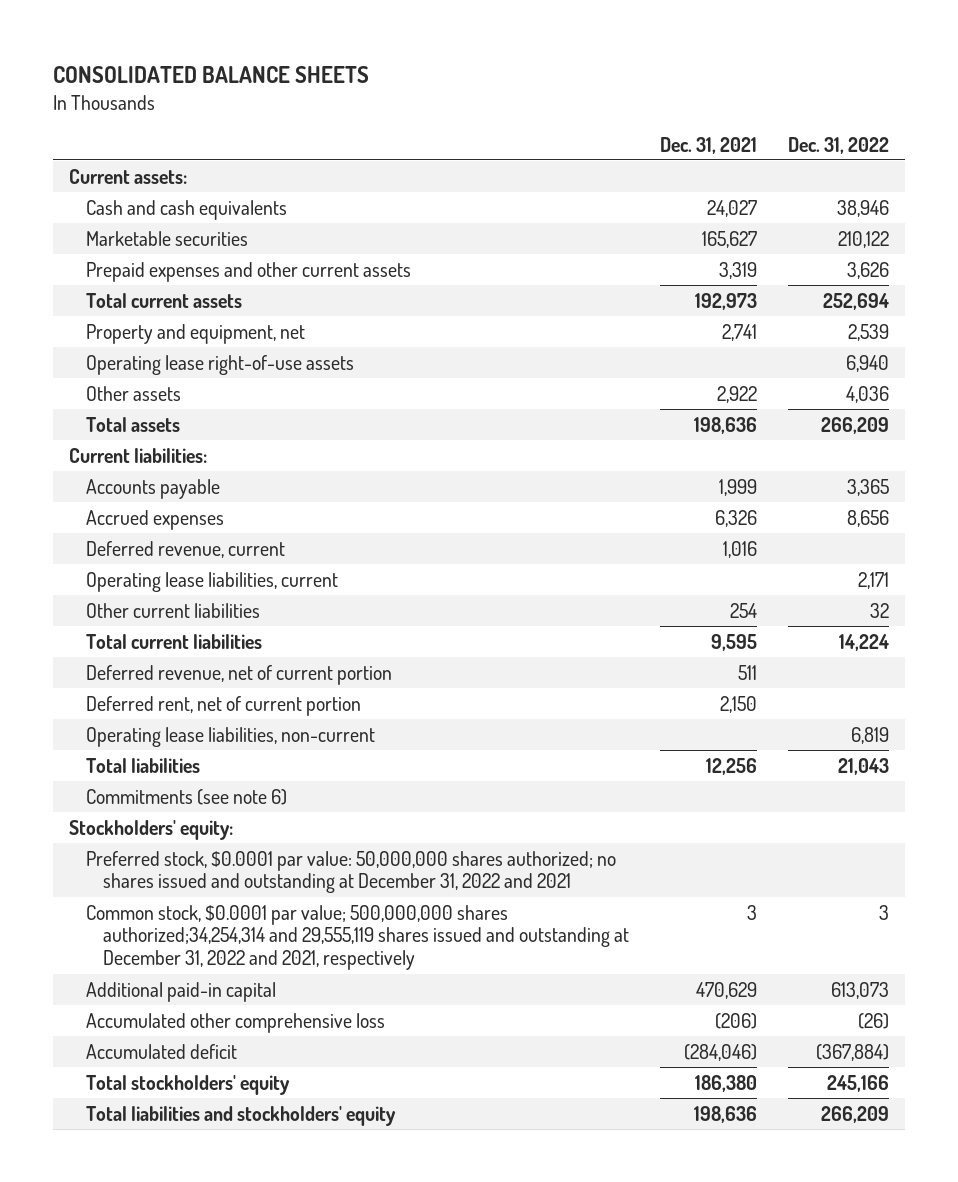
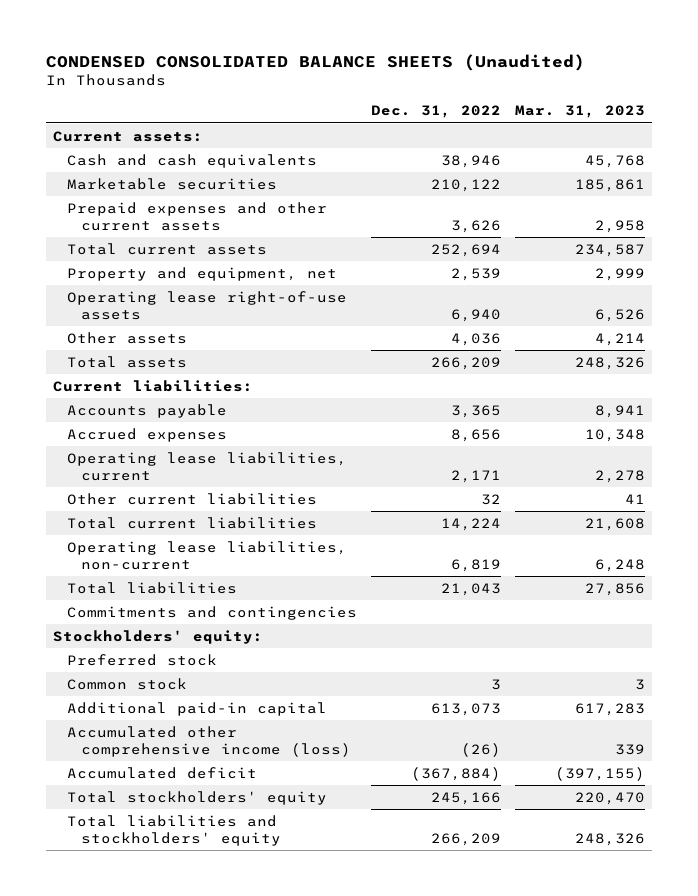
[53,66,370,84] CONSOLIDATED BALANCE SHEETS -> [45,53,585,71] CONDENSED CONSOLIDATED BALANCE SHEETS (Unaudited)
[660,136,758,154] Dec. 31, 2021 -> none
none -> [515,105,646,119] Mar. 31, 2023
[85,540,285,558] Deferred revenue, current -> none
[85,664,392,685] Deferred revenue, net of current portion -> none
[85,695,361,716] Deferred rent, net of current portion -> none
[85,788,287,805] Commitments (see note 6) -> [66,605,357,620] Commitments and contingencies
[85,850,616,894] Preferred stock, $0.0001 par value: 50,000,000 shares authorized; no shares issued and outstanding at December 31, 2022 and 2021 -> [66,653,217,666] Preferred stock
[85,904,629,971] Common stock, $0.0001 par value; 500,000,000 shares authorized;34,254,314 and 29,555,119 shares issued and outstanding at December 31, 2022 and 2021, respectively -> [66,677,187,690] Common stock
[85,1012,385,1033] Accumulated other comprehensive loss -> [66,725,351,757] Accumulated other comprehensive income (loss)

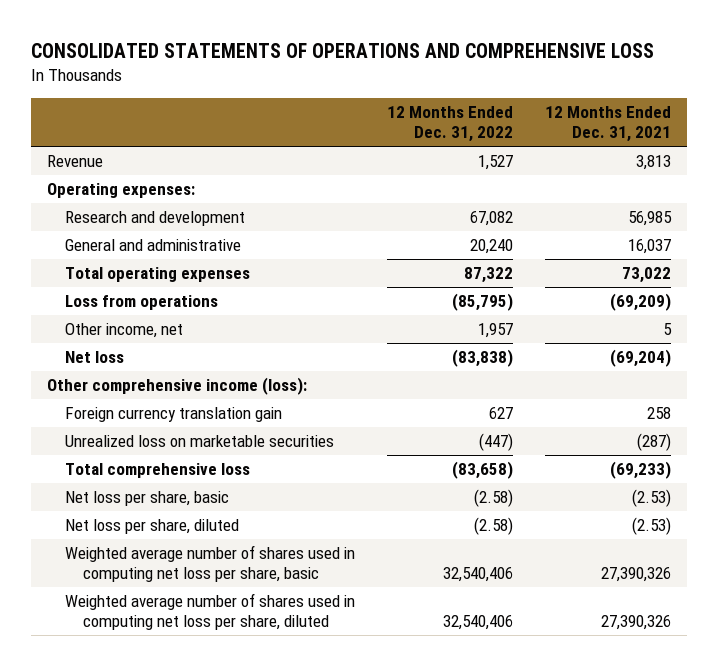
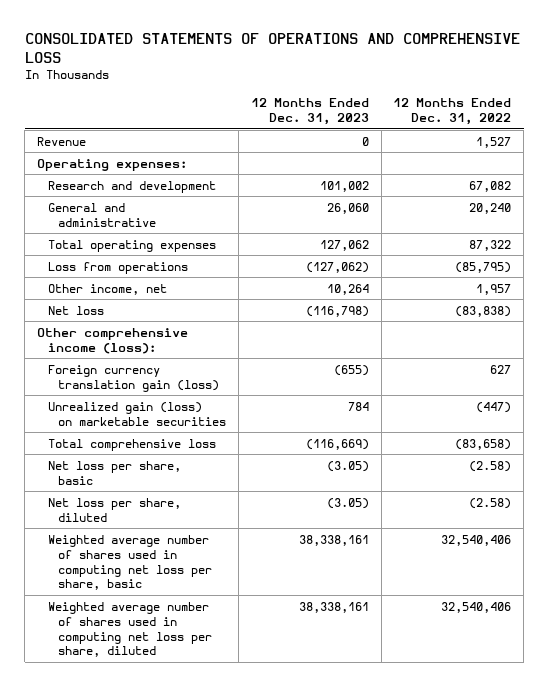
[544,105,671,143] 12 Months Ended Dec. 31, 2021 -> none
none -> [250,98,369,126] 12 Months Ended Dec. 31, 2023
[64,406,282,422] Foreign currency translation gain -> [47,364,220,392] Foreign currency translation gain (loss)
[64,434,334,447] Unrealized loss on marketable securities -> [47,401,227,426] Unrealized gain (loss) on marketable securities

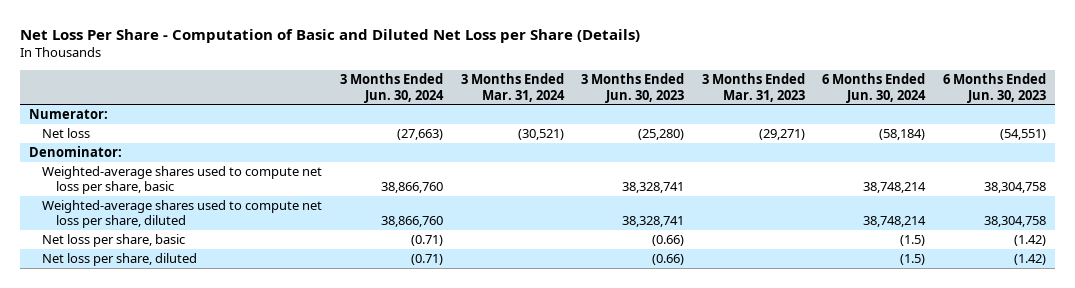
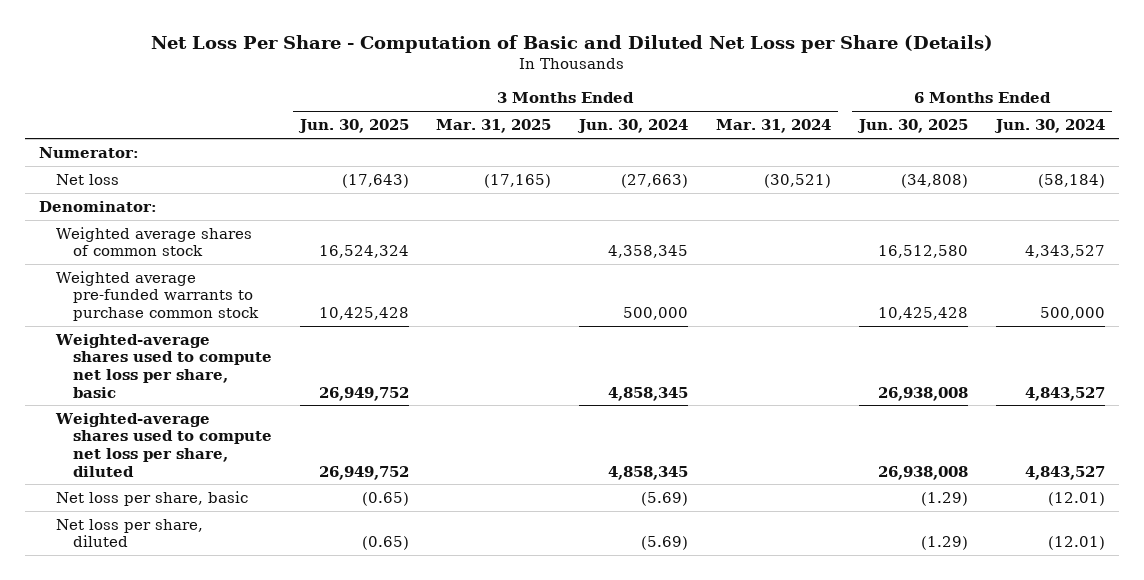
[581,73,685,103] 3 Months Ended Jun. 30, 2023 -> none
[701,73,805,102] 3 Months Ended Mar. 31, 2023 -> none
[942,73,1046,103] 6 Months Ended Jun. 30, 2023 -> none
none -> [297,119,409,134] Jun. 30, 2025
none -> [436,119,552,134] Mar. 31, 2025
none -> [857,119,969,134] Jun. 30, 2025
none -> [55,226,252,257] Weighted average shares of common stock
none -> [55,270,259,322] Weighted average pre-funded warrants to purchase common stock
[380,182,443,194] 38,866,760 -> [608,386,689,401] 4,858,345
[863,182,927,194] 38,748,214 -> [1024,386,1105,401] 4,843,527
[380,216,443,228] 38,866,760 -> [608,465,689,480] 4,858,345
[863,216,927,228] 38,748,214 -> [1024,465,1105,480] 4,843,527
[410,235,443,247] (0.71) -> [641,491,689,506] (5.69)
[900,235,926,247] (1.5) -> [1047,491,1105,506] (12.01)
[410,254,443,266] (0.71) -> [641,536,689,551] (5.69)
[900,254,926,266] (1.5) -> [1047,536,1105,551] (12.01)

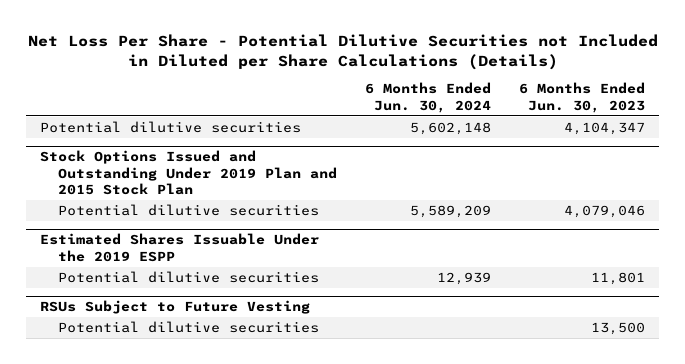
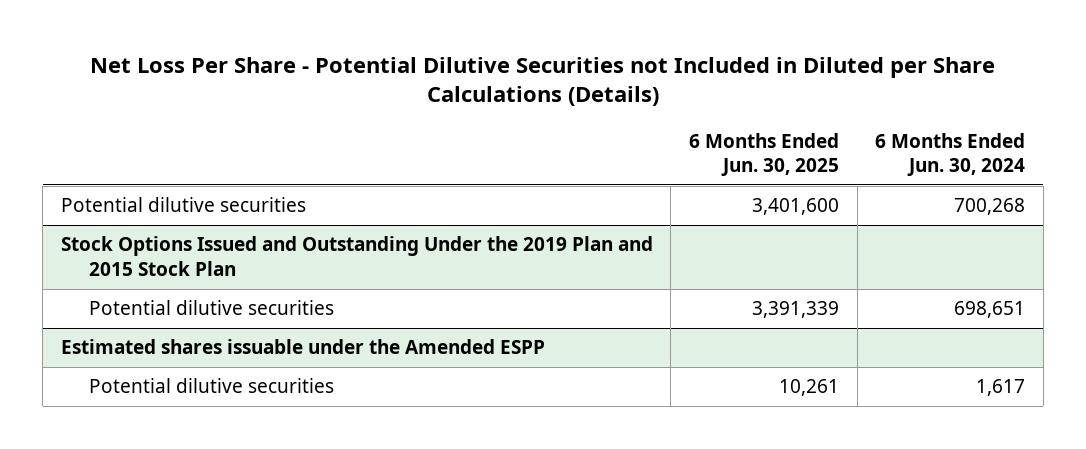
[519,82,646,113] 6 Months Ended Jun. 30, 2023 -> none
none -> [689,132,840,177] 6 Months Ended Jun. 30, 2025
[39,300,310,315] RSUs Subject to Future Vesting -> none
[57,320,319,333] Potential dilutive securities -> none
[409,121,491,135] 5,602,148 -> [954,198,1026,216] 700,268
[39,150,337,196] Stock Options Issued and Outstanding Under 2019 Plan and 2015 Stock Plan -> [60,236,653,277] Stock Options Issued and Outstanding Under the 2019 Plan and 2015 Stock Plan
[409,204,491,218] 5,589,209 -> [954,301,1026,319] 698,651
[39,233,319,262] Estimated Shares Issuable Under the 2019 ESPP -> [60,339,545,355] Estimated shares issuable under the Amended ESPP
[436,271,491,285] 12,939 -> [976,379,1026,397] 1,617

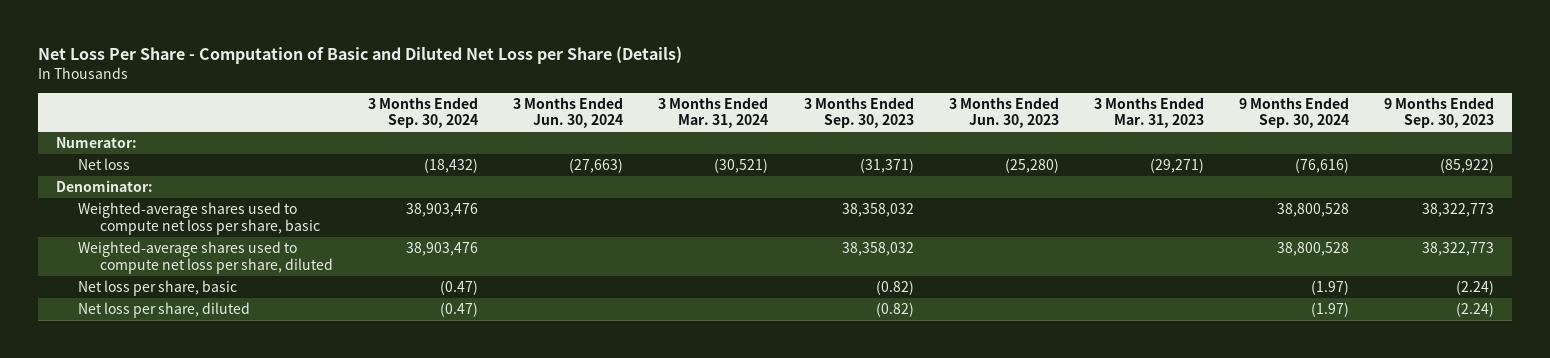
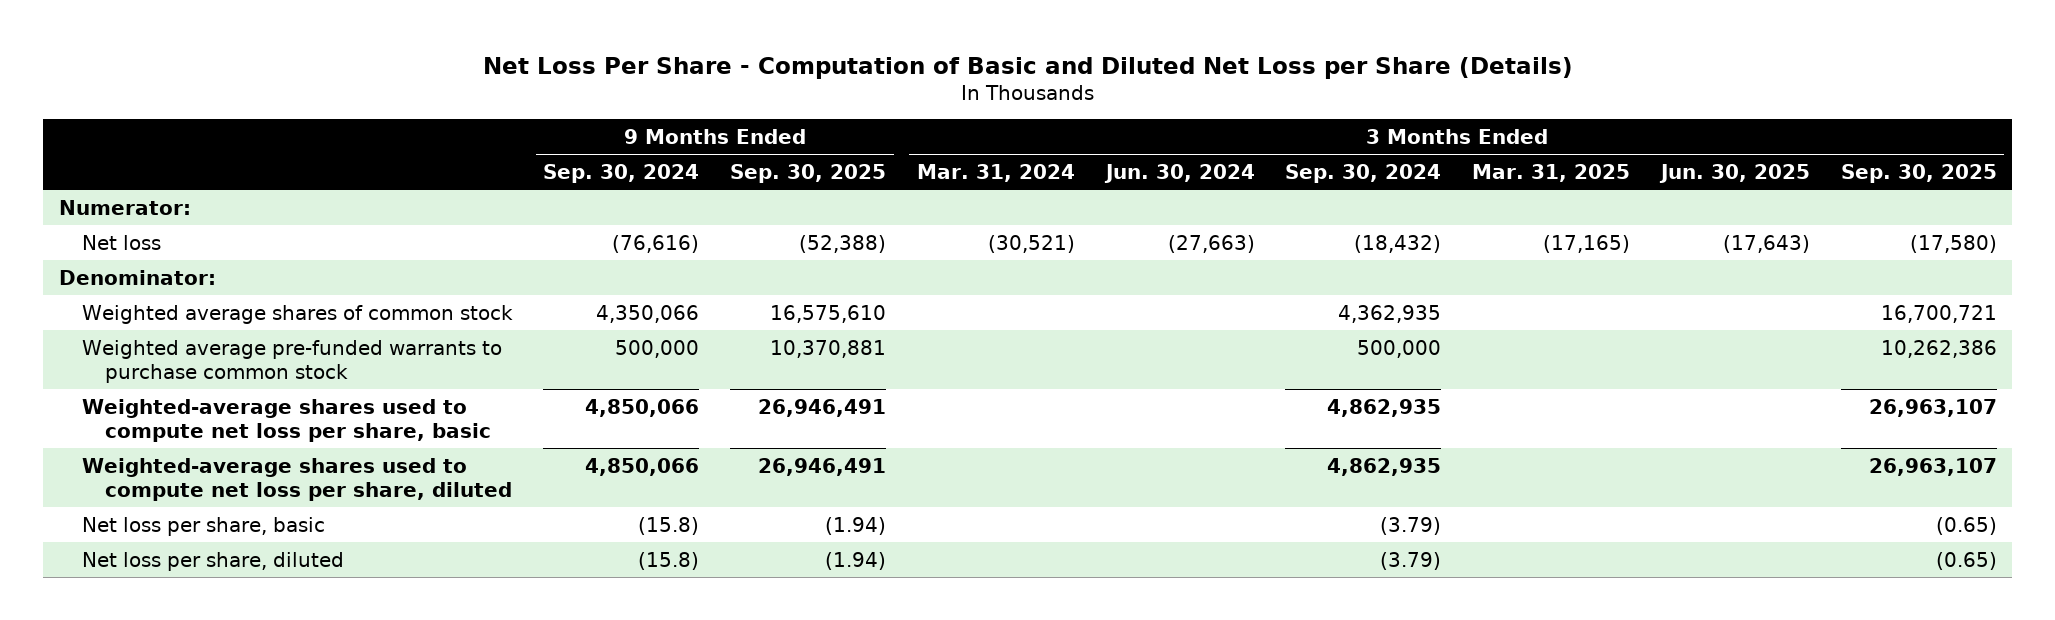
[803,96,914,129] 3 Months Ended Sep. 30, 2023 -> none
[948,96,1059,129] 3 Months Ended Jun. 30, 2023 -> none
[1094,96,1205,129] 3 Months Ended Mar. 31, 2023 -> none
[1384,96,1495,129] 9 Months Ended Sep. 30, 2023 -> none
none -> [730,163,887,183] Sep. 30, 2025
none -> [1472,163,1631,182] Mar. 31, 2025
none -> [1658,163,1810,183] Jun. 30, 2025
none -> [1840,163,1997,183] Sep. 30, 2025
none -> [81,304,513,324] Weighted average shares of common stock
none -> [81,339,502,384] Weighted average pre-funded warrants to purchase common stock
[405,203,478,218] 38,903,476 -> [1327,398,1442,417] 4,862,935
[1277,203,1350,218] 38,800,528 -> [585,398,700,417] 4,850,066
[405,242,478,257] 38,903,476 -> [1327,457,1442,476] 4,862,935
[1277,242,1350,257] 38,800,528 -> [585,457,700,476] 4,850,066
[439,280,478,296] (0.47) -> [1380,516,1442,535] (3.79)
[1311,280,1350,296] (1.97) -> [638,516,700,535] (15.8)
[439,302,478,318] (0.47) -> [1380,551,1442,570] (3.79)
[1311,302,1350,318] (1.97) -> [638,551,700,570] (15.8)

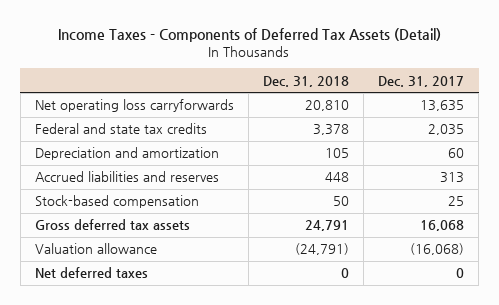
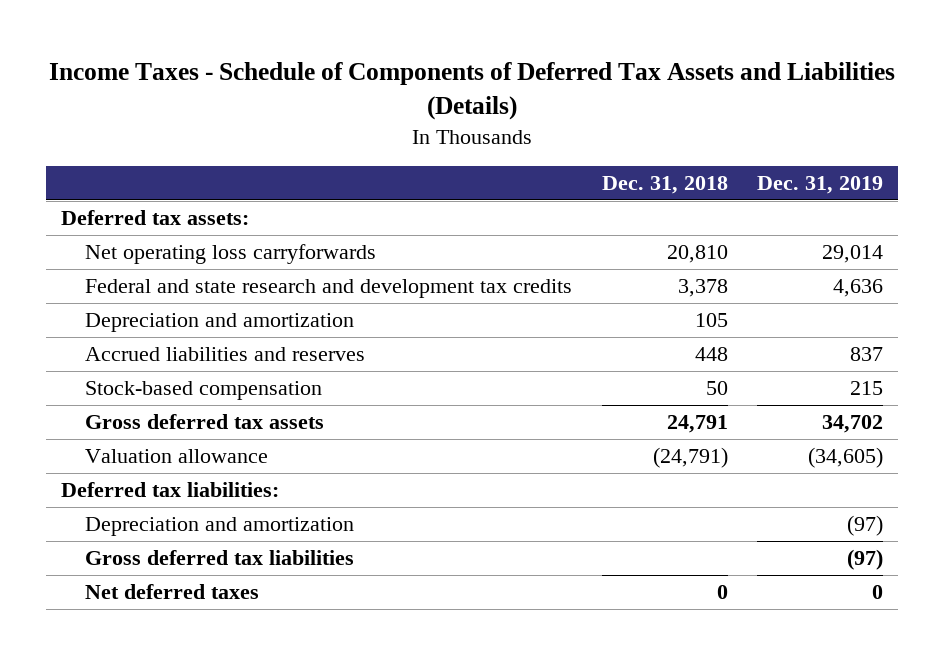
[58,28,442,43] Income Taxes - Components of Deferred Tax Assets (Detail) -> [48,62,895,121] Income Taxes - Schedule of Components of Deferred Tax Assets and Liabilities (Details)
[378,75,465,87] Dec. 31, 2017 -> none
none -> [756,175,883,194] Dec. 31, 2019
none -> [60,210,249,226] Deferred tax assets:
[34,123,207,135] Federal and state tax credits -> [85,279,573,299] Federal and state research and development tax credits
none -> [60,482,279,498] Deferred tax liabilities:
none -> [85,517,355,537] Depreciation and amortization
none -> [85,550,355,566] Gross deferred tax liabilities

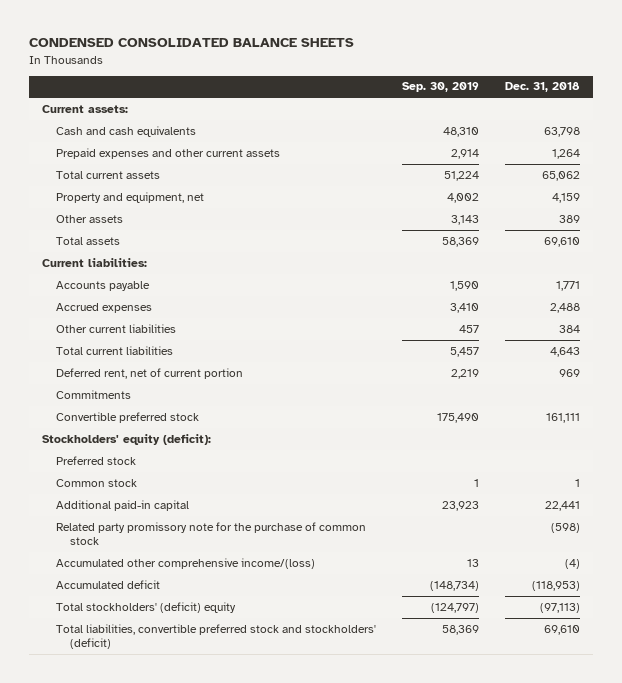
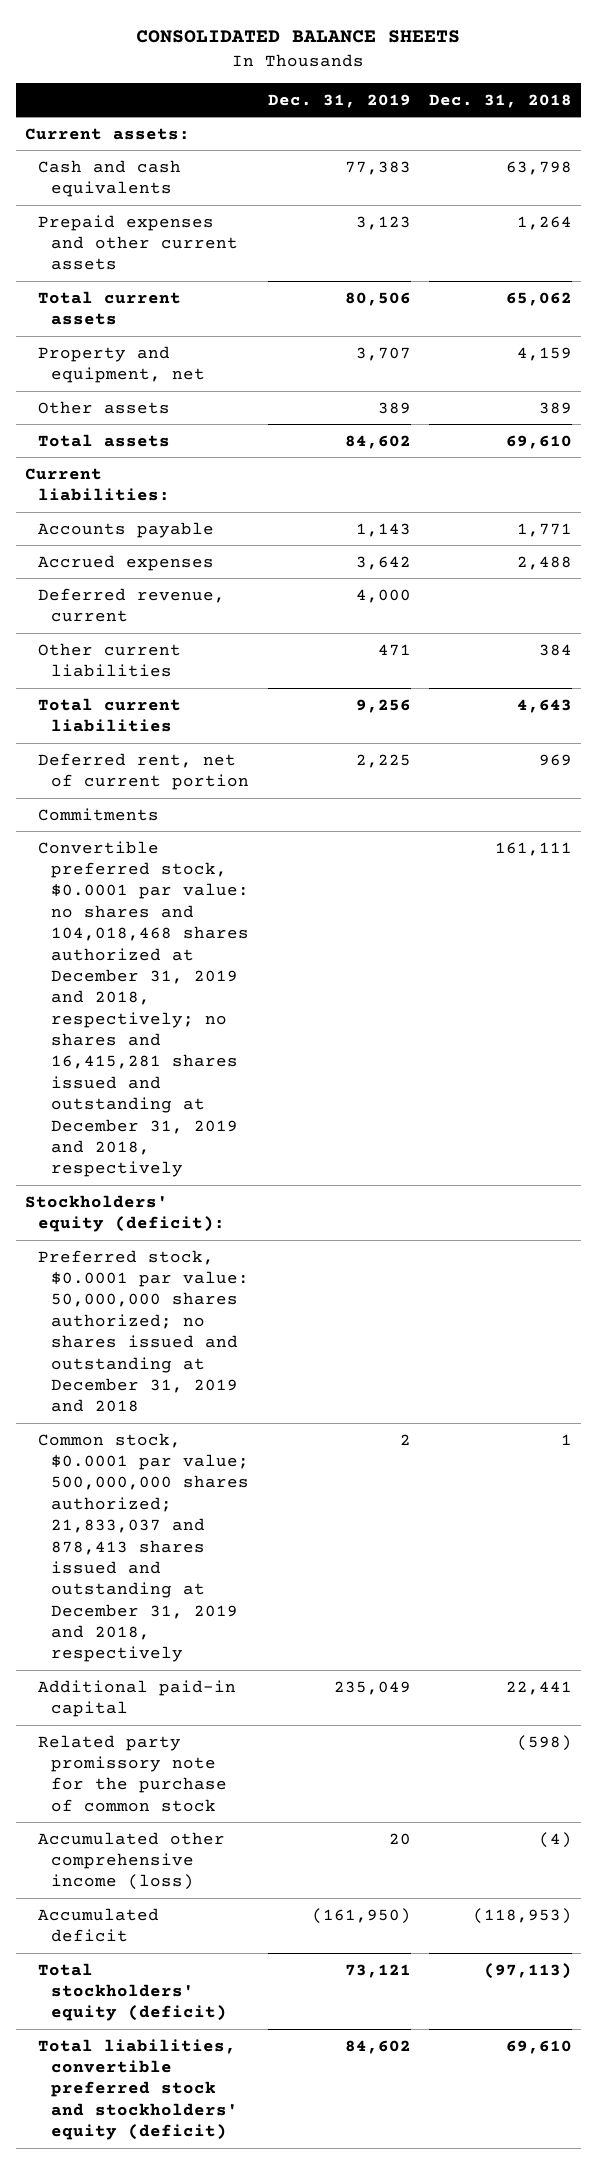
[28,38,354,48] CONDENSED CONSOLIDATED BALANCE SHEETS -> [136,30,461,44] CONSOLIDATED BALANCE SHEETS
[401,82,479,93] Sep. 30, 2019 -> none
none -> [267,93,411,108] Dec. 31, 2019
none -> [37,587,225,623] Deferred revenue, current
[55,411,199,423] Convertible preferred stock -> [37,840,250,1178] Convertible preferred stock, $0.0001 par value: no shares and 104,018,468 shares authorized at December 31, 2019 and 2018, respectively; no shares and 16,415,281 shares issued and outstanding at December 31, 2019 and 2018, respectively
[55,455,136,465] Preferred stock -> [37,1249,250,1413] Preferred stock, $0.0001 par value: 50,000,000 shares authorized; no shares issued and outstanding at December 31, 2019 and 2018
[55,478,137,487] Common stock -> [37,1432,250,1663] Common stock, $0.0001 par value; 500,000,000 shares authorized; 21,833,037 and 878,413 shares issued and outstanding at December 31, 2019 and 2018, respectively
[55,557,315,569] Accumulated other comprehensive income/(loss) -> [37,1831,225,1891] Accumulated other comprehensive income (loss)
[55,601,236,613] Total stockholders' (deficit) equity -> [37,1962,228,2022] Total stockholders' equity (deficit)
[55,623,376,650] Total liabilities, convertible preferred stock and stockholders' (deficit) -> [37,2038,239,2141] Total liabilities, convertible preferred stock and stockholders' equity (deficit)

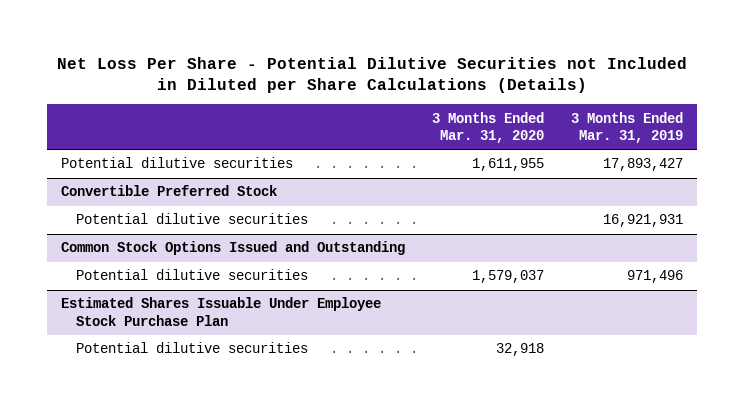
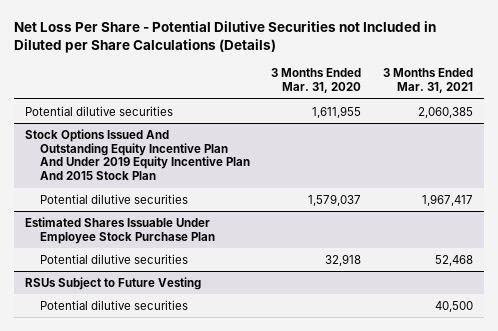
[571,111,684,144] 3 Months Ended Mar. 31, 2019 -> none
none -> [383,68,474,94] 3 Months Ended Mar. 31, 2021
[60,185,277,197] Convertible Preferred Stock -> none
[75,213,308,225] Potential dilutive securities -> none
[60,241,405,256] Common Stock Options Issued and Outstanding -> [24,128,250,181] Stock Options Issued And Outstanding Equity Incentive Plan And Under 2019 Equity Incentive Plan And 2015 Stock Plan
none -> [24,276,201,290] RSUs Subject to Future Vesting
none -> [39,299,188,310] Potential dilutive securities

